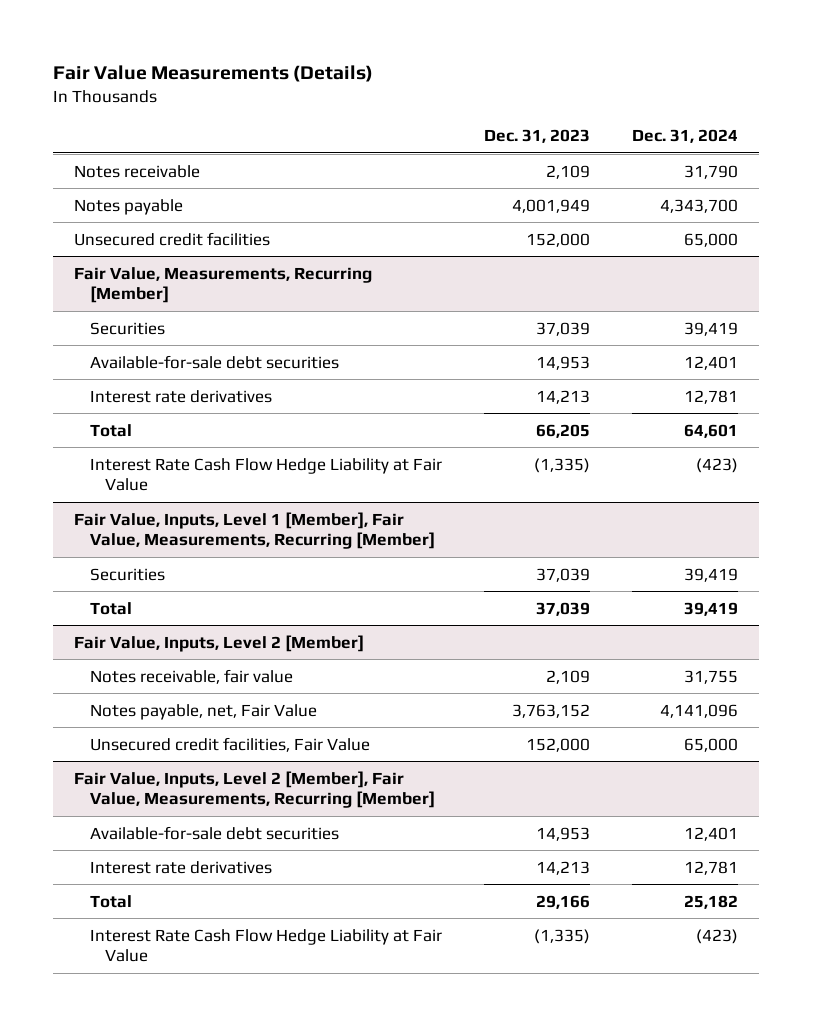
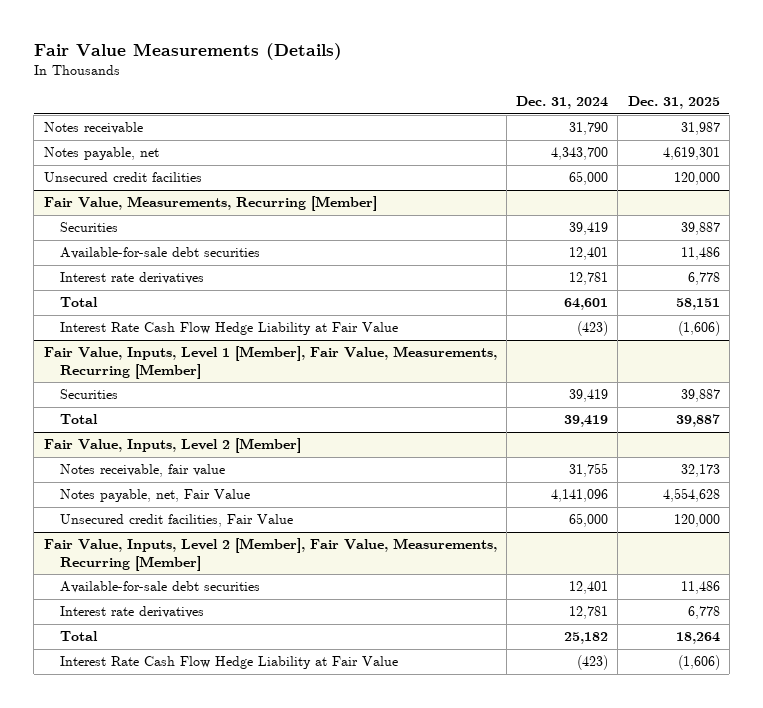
[483,129,590,144] Dec. 31, 2023 -> none
none -> [627,96,720,110] Dec. 31, 2025
[74,198,184,215] Notes payable -> [43,147,159,161] Notes payable, net

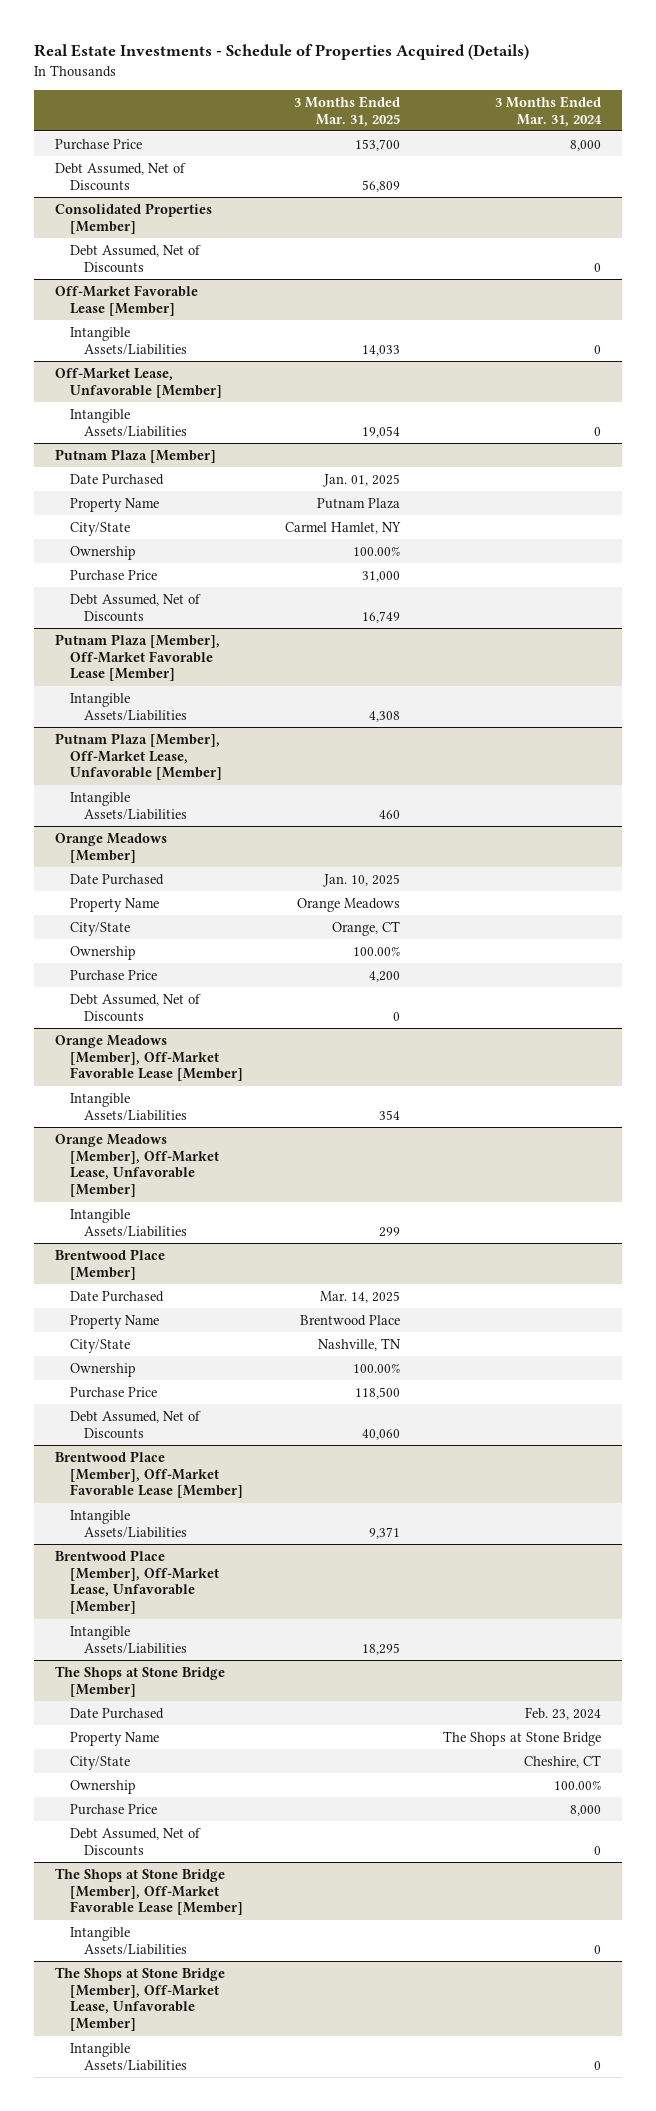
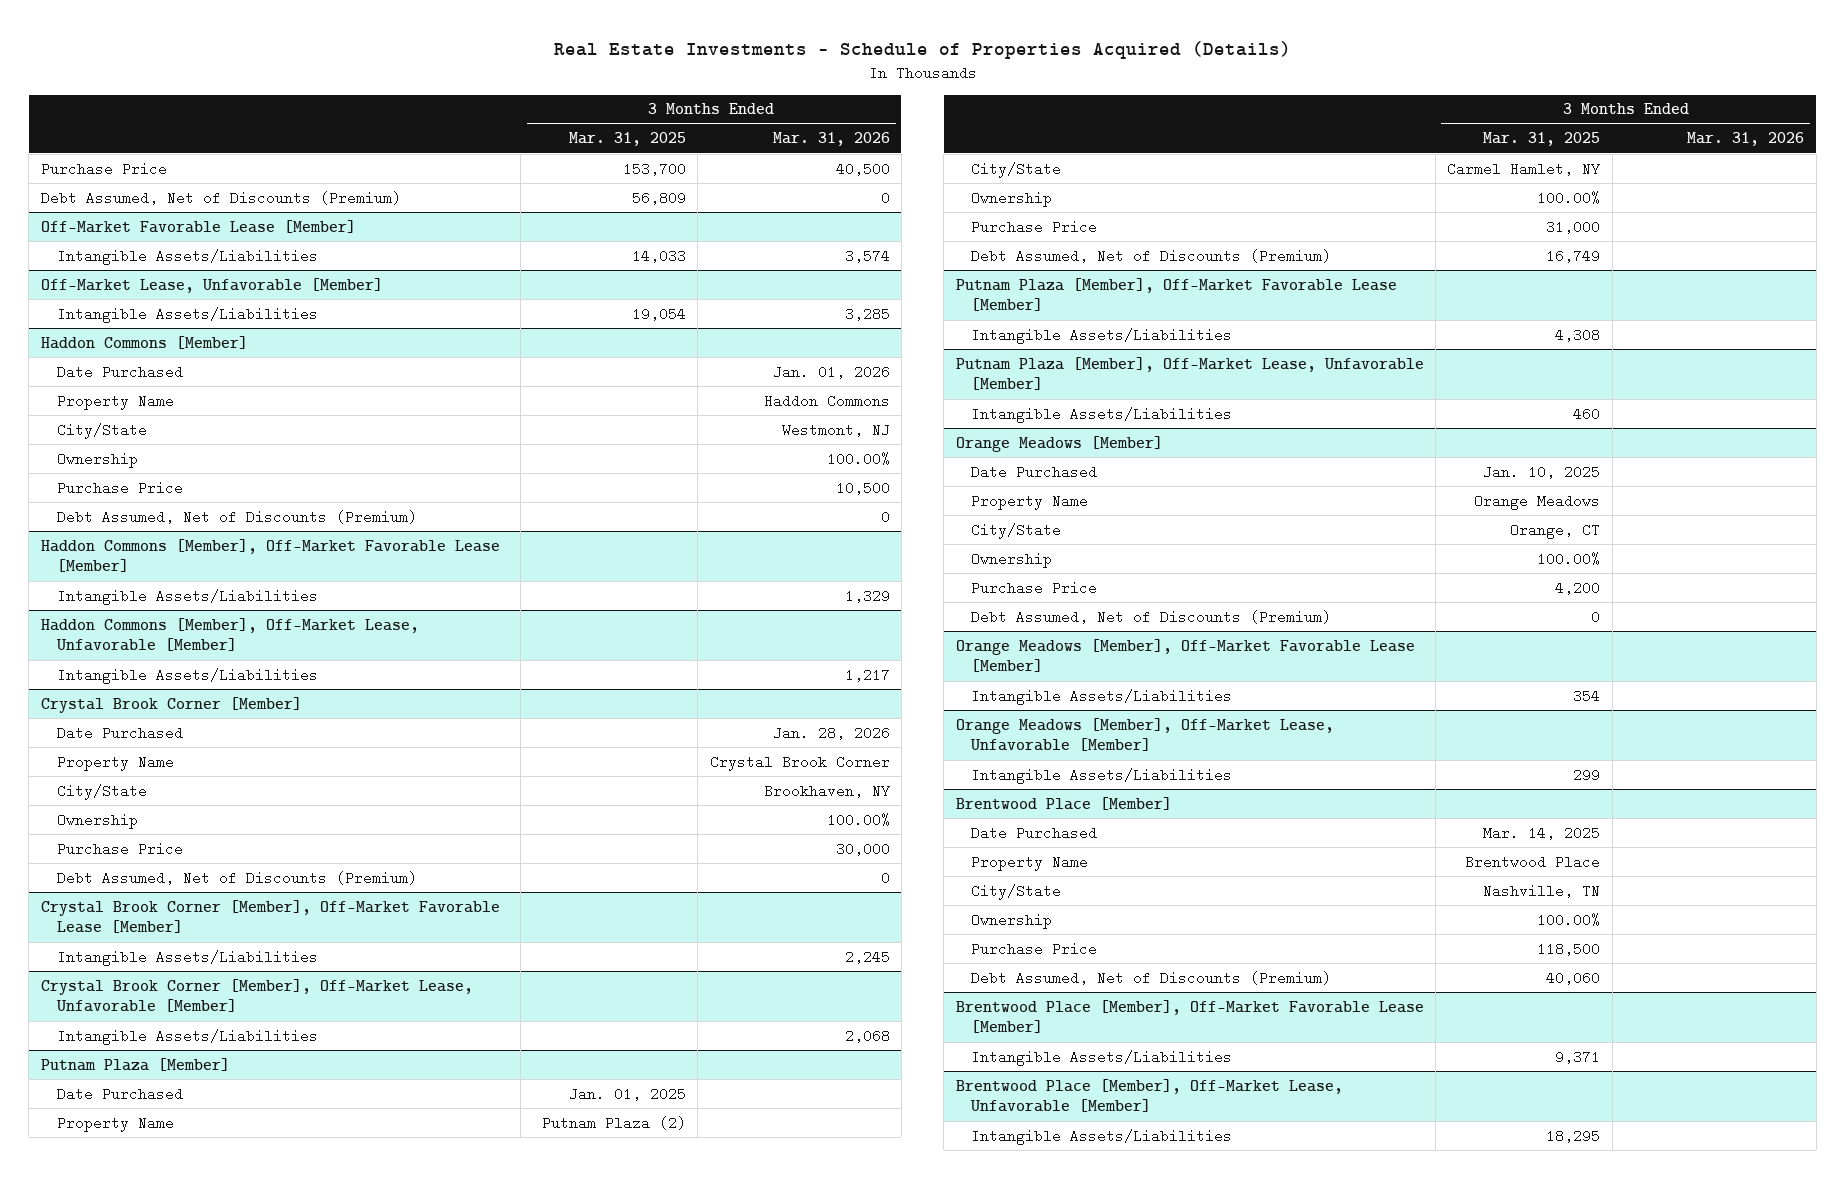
[494,95,602,127] 3 Months Ended Mar. 31, 2024 -> none
none -> [772,132,890,147] Mar. 31, 2026
[55,202,213,234] Consolidated Properties [Member] -> none
[69,244,201,273] Debt Assumed, Net of Discounts -> none
[55,162,187,191] Debt Assumed, Net of Discounts -> [40,190,401,205] Debt Assumed, Net of Discounts (Premium)
none -> [40,335,248,349] Haddon Commons [Member]
none -> [56,364,183,379] Date Purchased
none -> [56,393,174,410] Property Name
none -> [56,422,147,439] City/State
none -> [56,451,138,468] Ownership
none -> [56,480,183,495] Purchase Price
none -> [56,509,417,524] Debt Assumed, Net of Discounts (Premium)
none -> [40,538,500,573] Haddon Commons [Member], Off-Market Favorable Lease [Member]
none -> [56,588,318,605] Intangible Assets/Liabilities
none -> [40,617,419,652] Haddon Commons [Member], Off-Market Lease, Unfavorable [Member]
none -> [56,667,318,684] Intangible Assets/Liabilities
none -> [40,696,302,713] Crystal Brook Corner [Member]
none -> [56,725,183,740] Date Purchased
none -> [56,754,174,771] Property Name
none -> [56,783,147,800] City/State
none -> [56,812,138,829] Ownership
none -> [56,841,183,856] Purchase Price
none -> [56,870,417,885] Debt Assumed, Net of Discounts (Premium)
none -> [40,899,500,934] Crystal Brook Corner [Member], Off-Market Favorable Lease [Member]
none -> [56,949,318,966] Intangible Assets/Liabilities
none -> [40,978,473,1013] Crystal Brook Corner [Member], Off-Market Lease, Unfavorable [Member]
none -> [56,1028,318,1045] Intangible Assets/Liabilities
[317,497,401,509] Putnam Plaza -> [541,1115,686,1130] Putnam Plaza (2)
[69,593,201,622] Debt Assumed, Net of Discounts -> [971,248,1332,263] Debt Assumed, Net of Discounts (Premium)
[69,993,201,1022] Debt Assumed, Net of Discounts -> [971,609,1332,624] Debt Assumed, Net of Discounts (Premium)
[69,1410,201,1439] Debt Assumed, Net of Discounts -> [971,970,1332,985] Debt Assumed, Net of Discounts (Premium)
[55,1665,226,1697] The Shops at Stone Bridge [Member] -> none
[69,1707,164,1719] Date Purchased -> none
[69,1731,159,1746] Property Name -> none
[69,1755,130,1770] City/State -> none
[69,1779,136,1794] Ownership -> none
[69,1803,157,1815] Purchase Price -> none
[69,1827,201,1856] Debt Assumed, Net of Discounts -> none
[55,1867,243,1916] The Shops at Stone Bridge [Member], Off-Market Favorable Lease [Member] -> none
[69,1926,188,1955] Intangible Assets/Liabilities -> none
[55,1966,226,2032] The Shops at Stone Bridge [Member], Off-Market Lease, Unfavorable [Member] -> none
[69,2042,188,2071] Intangible Assets/Liabilities -> none

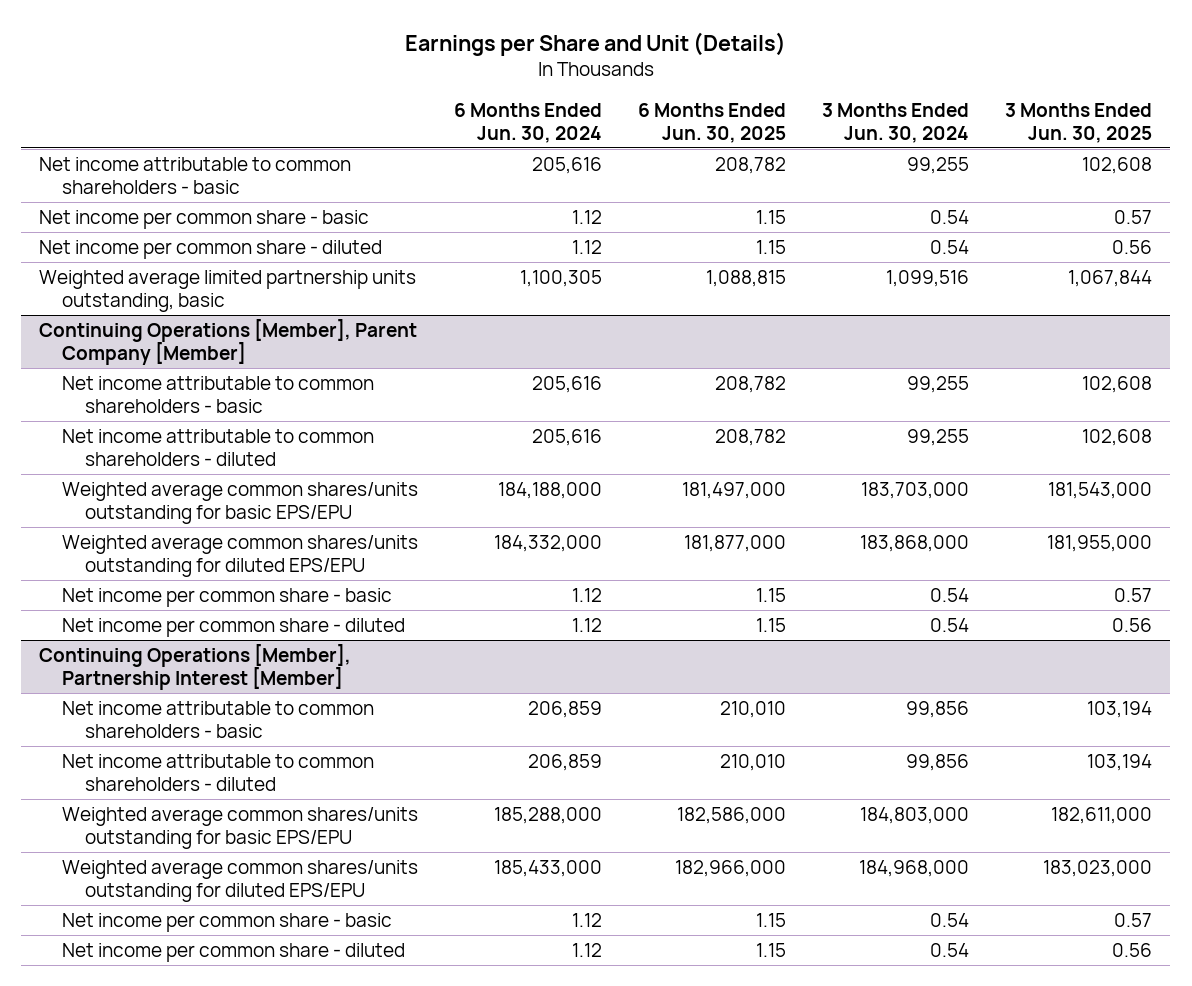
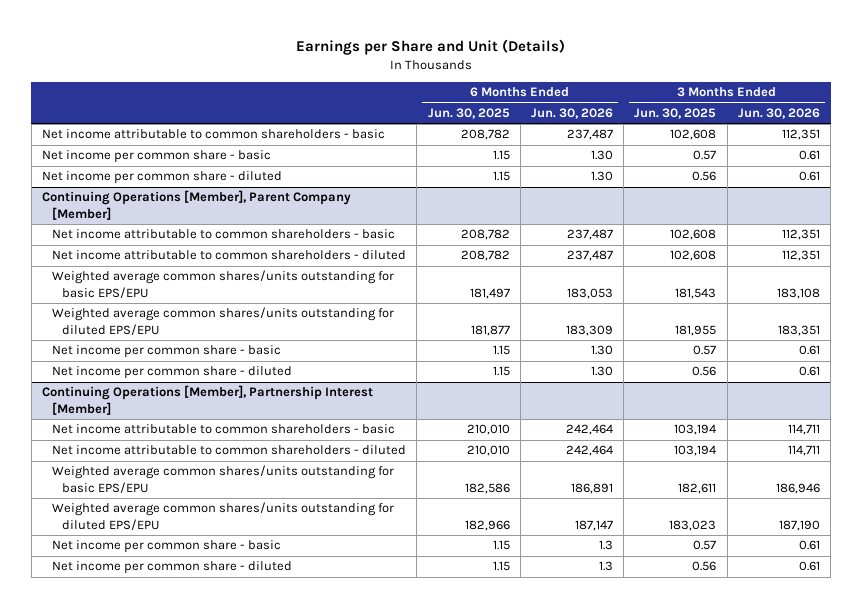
[454,102,603,143] 6 Months Ended Jun. 30, 2024 -> none
[822,102,970,143] 3 Months Ended Jun. 30, 2024 -> none
none -> [531,107,614,119] Jun. 30, 2026
none -> [737,107,820,119] Jun. 30, 2026
[39,269,417,313] Weighted average limited partnership units outstanding, basic -> none
[682,481,787,499] 181,497,000 -> [469,287,510,299] 181,497
[1048,481,1153,499] 181,543,000 -> [675,287,717,299] 181,543
[684,534,787,552] 181,877,000 -> [470,324,510,336] 181,877
[1047,534,1153,552] 181,955,000 -> [675,324,717,336] 181,955
[677,806,787,824] 182,586,000 -> [464,482,510,494] 182,586
[1051,806,1153,824] 182,611,000 -> [678,482,717,494] 182,611
[675,859,787,877] 182,966,000 -> [464,519,510,531] 182,966
[1043,859,1153,877] 183,023,000 -> [669,519,717,531] 183,023

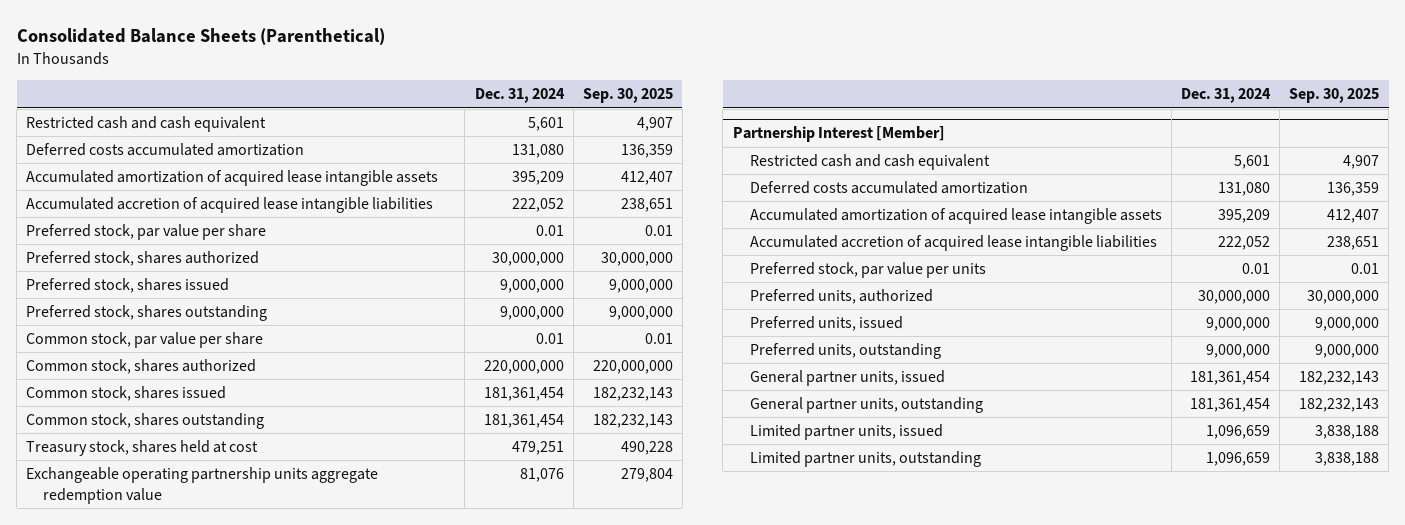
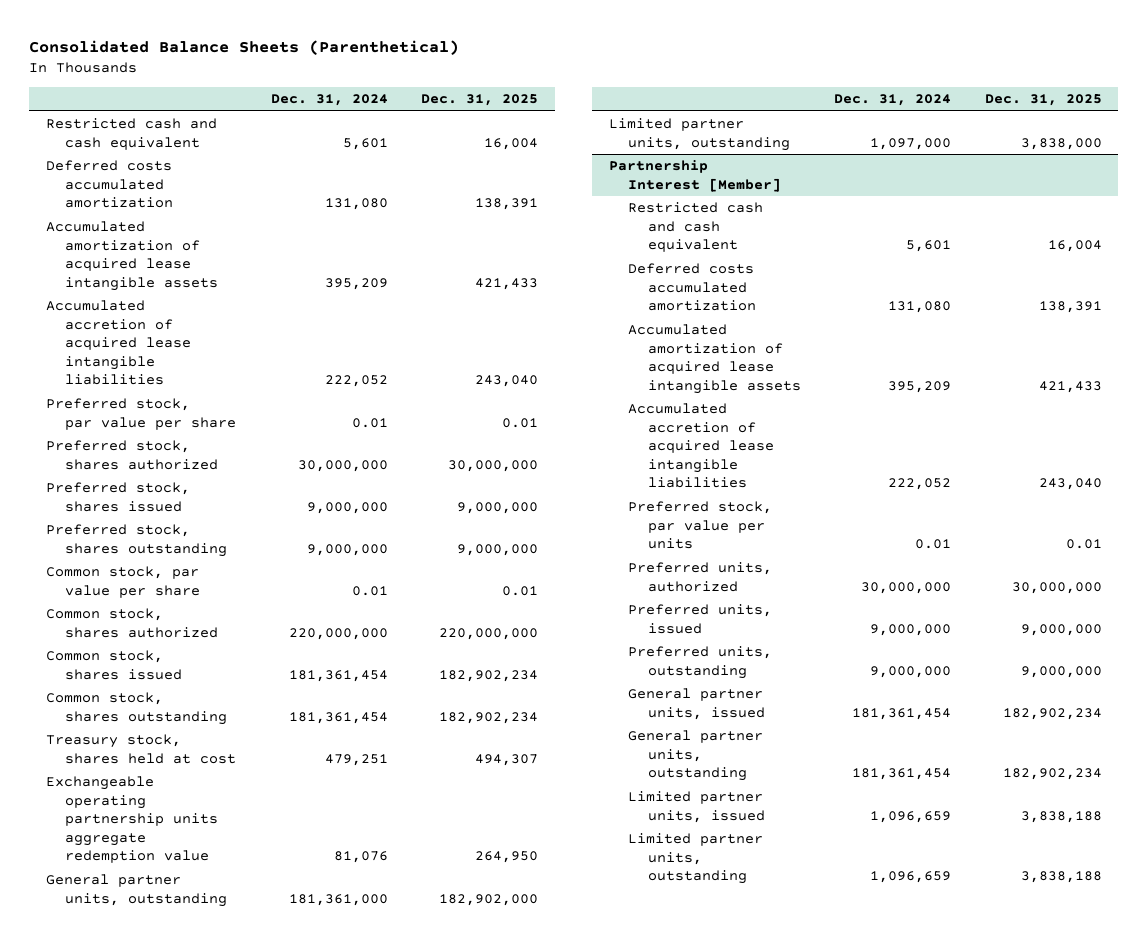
[582,88,673,104] Sep. 30, 2025 -> none
none -> [421,94,539,107] Dec. 31, 2025
none -> [45,874,227,907] General partner units, outstanding
none -> [609,118,791,151] Limited partner units, outstanding

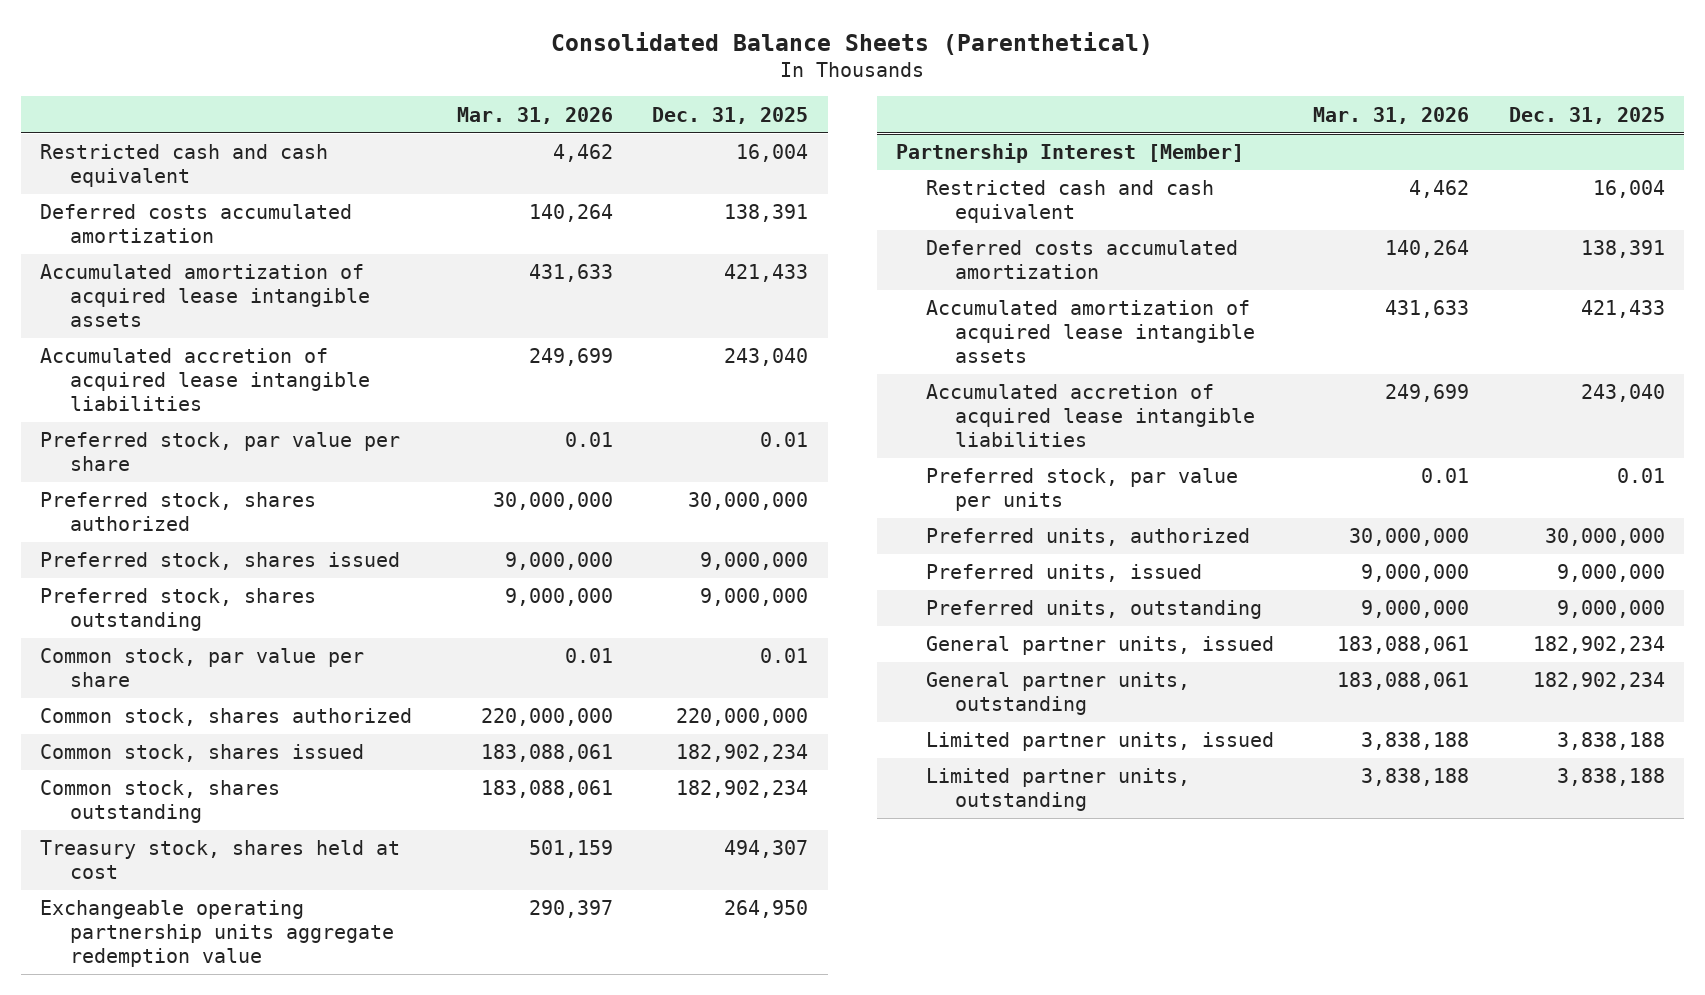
[270,94,388,107] Dec. 31, 2024 -> none
none -> [457,106,614,124] Mar. 31, 2026
[45,874,227,907] General partner units, outstanding -> none
[609,118,791,151] Limited partner units, outstanding -> none

